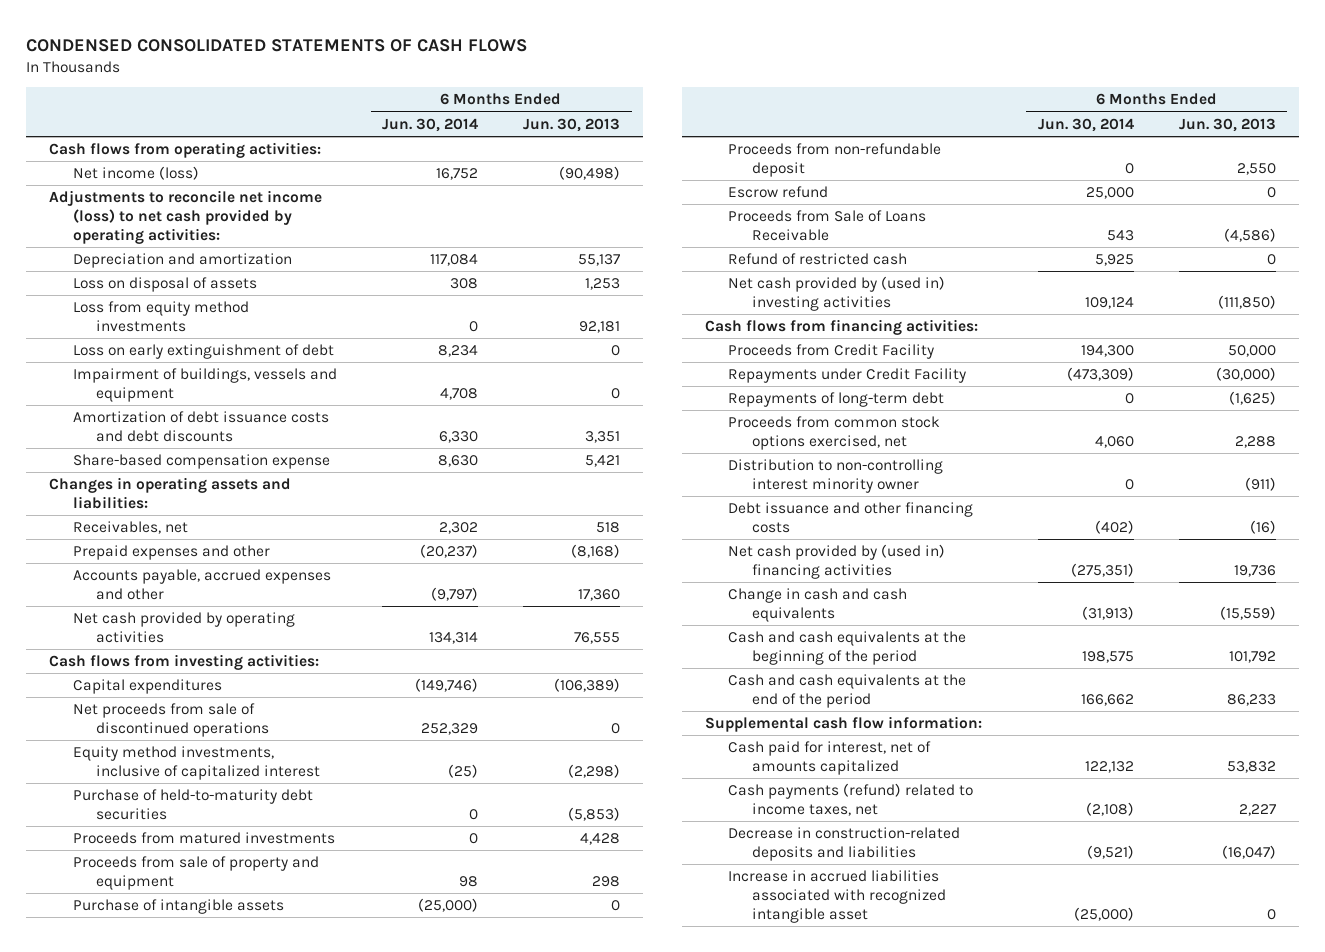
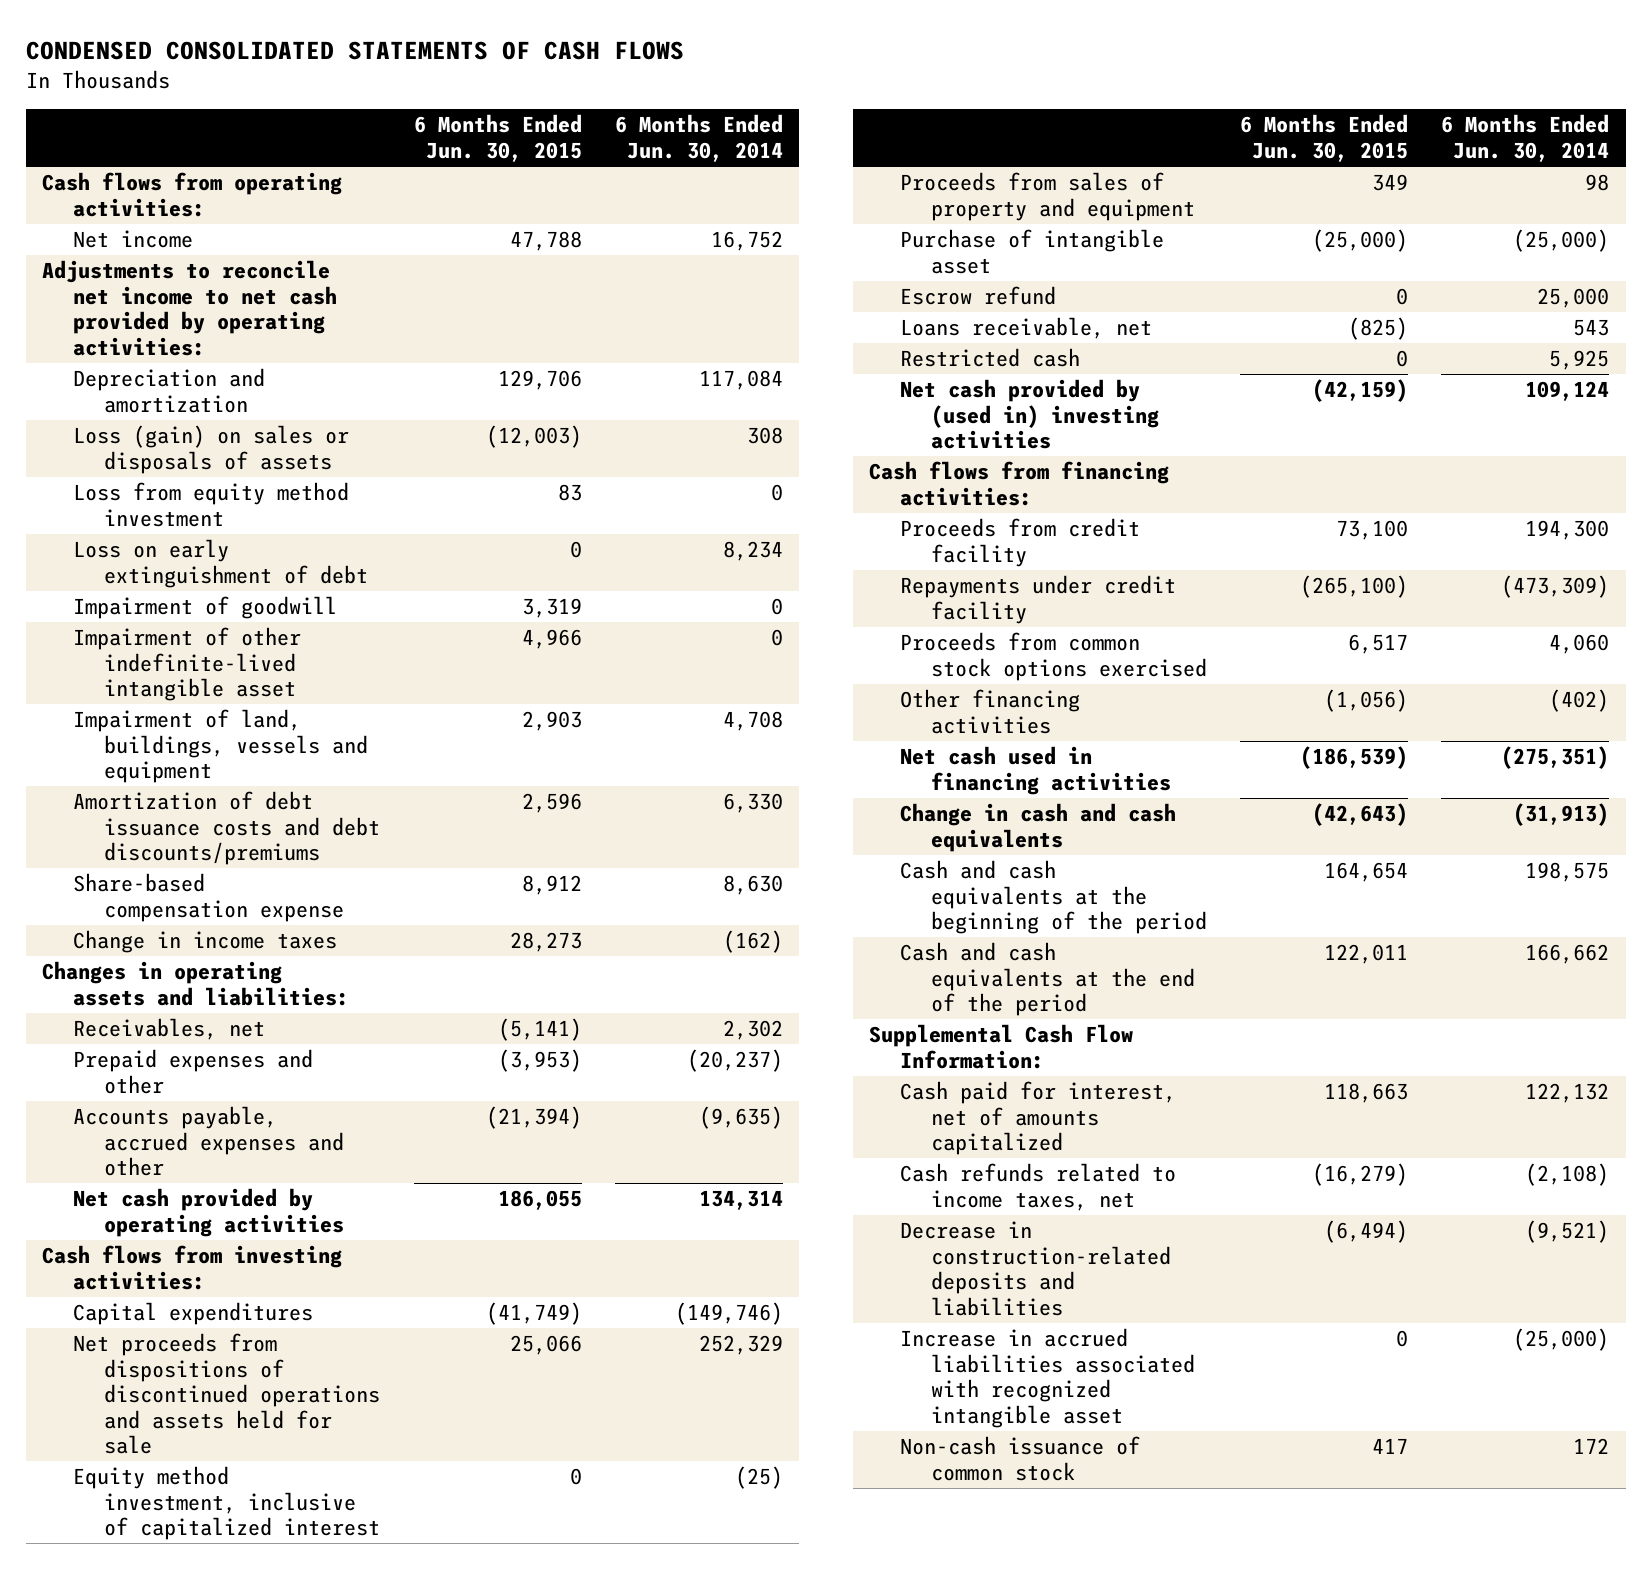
[523,117,621,132] Jun. 30, 2013 -> none
none -> [413,114,582,162] 6 Months Ended Jun. 30, 2015
[72,166,199,181] Net income (loss) -> [73,230,194,249] Net income
[49,190,323,244] Adjustments to reconcile net income (loss) to net cash provided by operating activities: -> [42,260,338,356] Adjustments to reconcile net income to net cash provided by operating activities:
[72,277,257,293] Loss on disposal of assets -> [73,425,350,474] Loss (gain) on sales or disposals of assets
[72,301,249,332] Loss from equity method investments -> [73,482,350,527] Loss from equity method investment
none -> [73,596,338,620] Impairment of goodwill
none -> [73,627,302,702] Impairment of other indefinite-lived intangible asset
[72,368,337,402] Impairment of buildings, vessels and equipment -> [73,709,369,784] Impairment of land, buildings, vessels and equipment
[72,411,329,442] Amortization of debt issuance costs and debt discounts -> [73,791,381,866] Amortization of debt issuance costs and debt discounts/premiums
none -> [73,930,338,954] Change in income taxes
[431,586,479,601] (9,797) -> [698,1106,783,1130] (9,635)
[72,789,313,820] Purchase of held-to-maturity debt securities -> none
[72,832,335,845] Proceeds from matured investments -> none
[728,143,942,177] Proceeds from non-refundable deposit -> none
[72,703,270,737] Net proceeds from sale of discontinued operations -> [73,1333,381,1455] Net proceeds from dispositions of discontinued operations and assets held for sale
[72,746,321,780] Equity method investments, inclusive of capitalized interest -> [73,1466,381,1541] Equity method investment, inclusive of capitalized interest
[72,856,319,890] Proceeds from sale of property and equipment -> [900,172,1196,221] Proceeds from sales of property and equipment
[72,899,284,915] Purchase of intangible assets -> [900,229,1165,274] Purchase of intangible asset
[728,210,927,241] Proceeds from Sale of Loans Receivable -> [900,317,1153,340] Loans receivable, net
[728,253,908,266] Refund of restricted cash -> [900,348,1081,368] Restricted cash
[728,392,945,408] Repayments of long-term debt -> none
[728,459,944,493] Distribution to non-controlling interest minority owner -> none
[728,502,974,533] Debt issuance and other financing costs -> none
[728,344,935,360] Proceeds from Credit Facility -> [900,518,1141,567] Proceeds from credit facility
[728,368,967,384] Repayments under Credit Facility -> [900,575,1177,624] Repayments under credit facility
[728,416,941,450] Proceeds from common stock options exercised, net -> [900,632,1208,681] Proceeds from common stock options exercised
none -> [900,689,1081,734] Other financing activities
[728,544,946,579] Net cash provided by (used in) financing activities -> [900,746,1172,795] Net cash used in financing activities
[704,716,982,733] Supplemental cash flow information: -> [869,1024,1134,1069] Supplemental Cash Flow Information:
[728,783,974,816] Cash payments (refund) related to income taxes, net -> [900,1163,1177,1211] Cash refunds related to income taxes, net
none -> [900,1436,1141,1481] Non-cash issuance of common stock

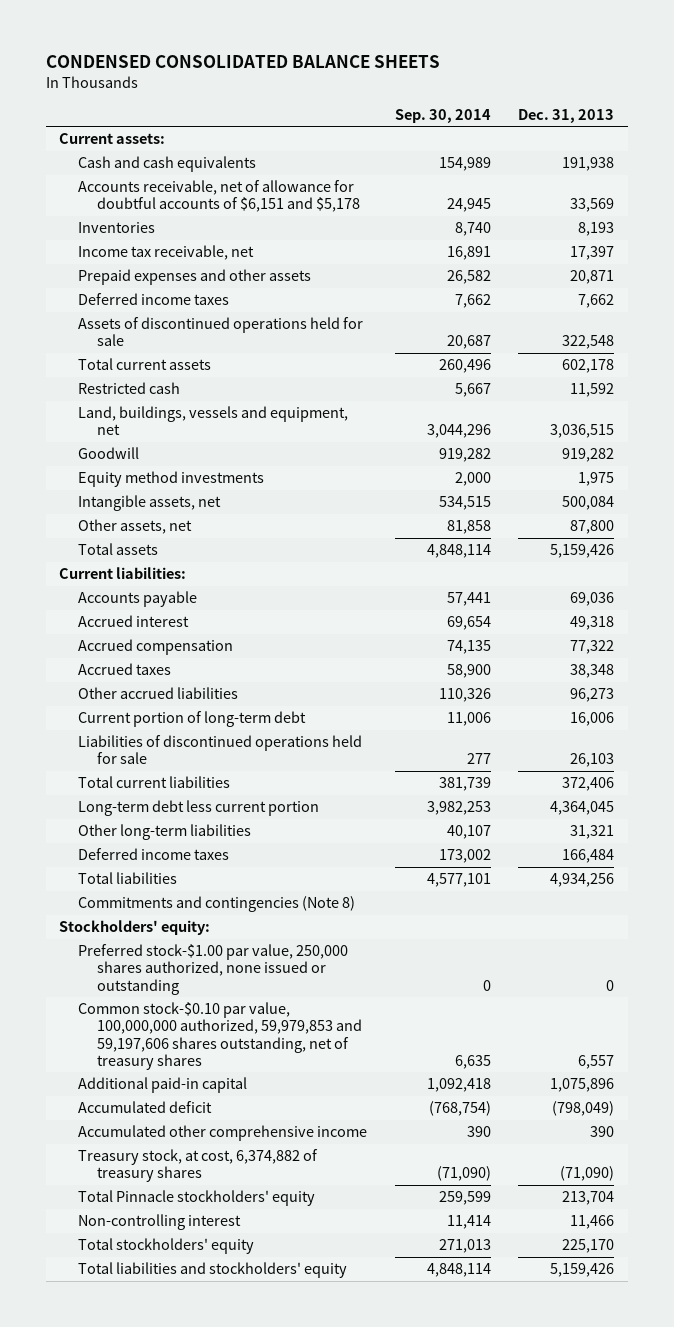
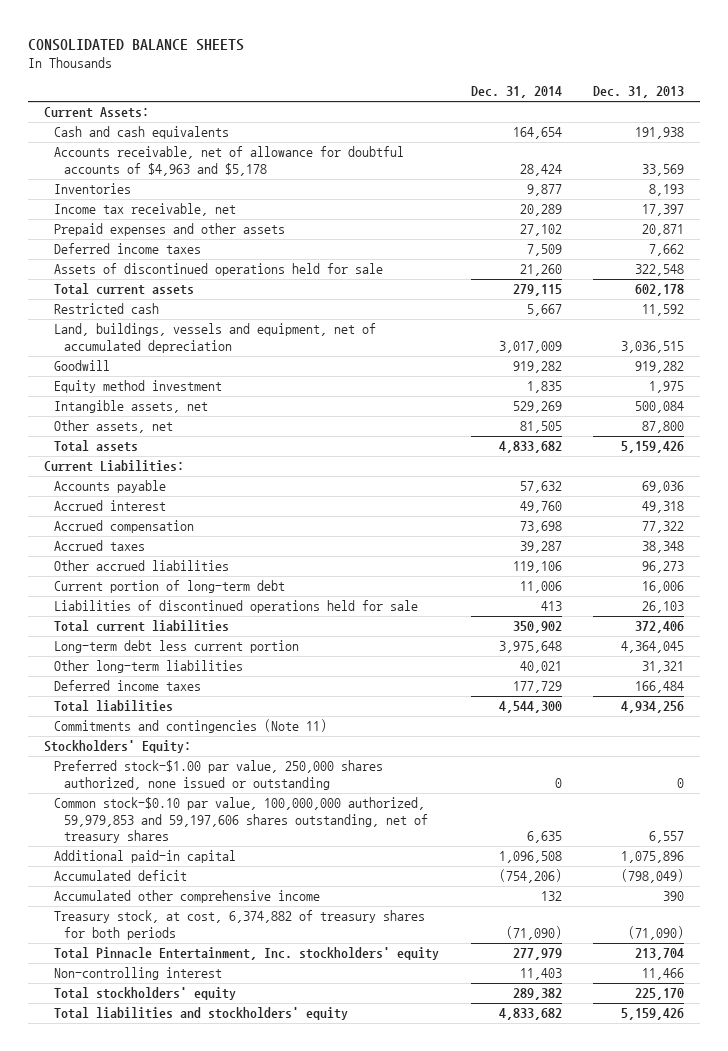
[45,55,440,69] CONDENSED CONSOLIDATED BALANCE SHEETS -> [28,39,245,52] CONSOLIDATED BALANCE SHEETS
[394,108,491,123] Sep. 30, 2014 -> none
none -> [470,86,562,99] Dec. 31, 2014
[59,133,166,145] Current assets: -> [43,107,149,119] Current Assets:
[78,180,361,213] Accounts receivable, net of allowance for doubtful accounts of $6,151 and $5,178 -> [54,146,405,176] Accounts receivable, net of allowance for doubtful accounts of $4,963 and $5,178
[78,406,349,436] Land, buildings, vessels and equipment, net -> [54,323,377,353] Land, buildings, vessels and equipment, net of accumulated depreciation
[78,471,265,488] Equity method investments -> [54,380,223,394] Equity method investment
[59,567,187,580] Current liabilities: -> [43,460,184,473] Current Liabilities:
[78,896,356,913] Commitments and contingencies (Note 8) -> [54,719,328,734] Commitments and contingencies (Note 11)
[59,920,211,936] Stockholders' equity: -> [43,740,191,754] Stockholders' Equity:
[78,1149,319,1183] Treasury stock, at cost, 6,374,882 of treasury shares -> [54,910,426,940] Treasury stock, at cost, 6,374,882 of treasury shares for both periods
[78,1190,316,1207] Total Pinnacle stockholders' equity -> [54,947,440,961] Total Pinnacle Entertainment, Inc. stockholders' equity

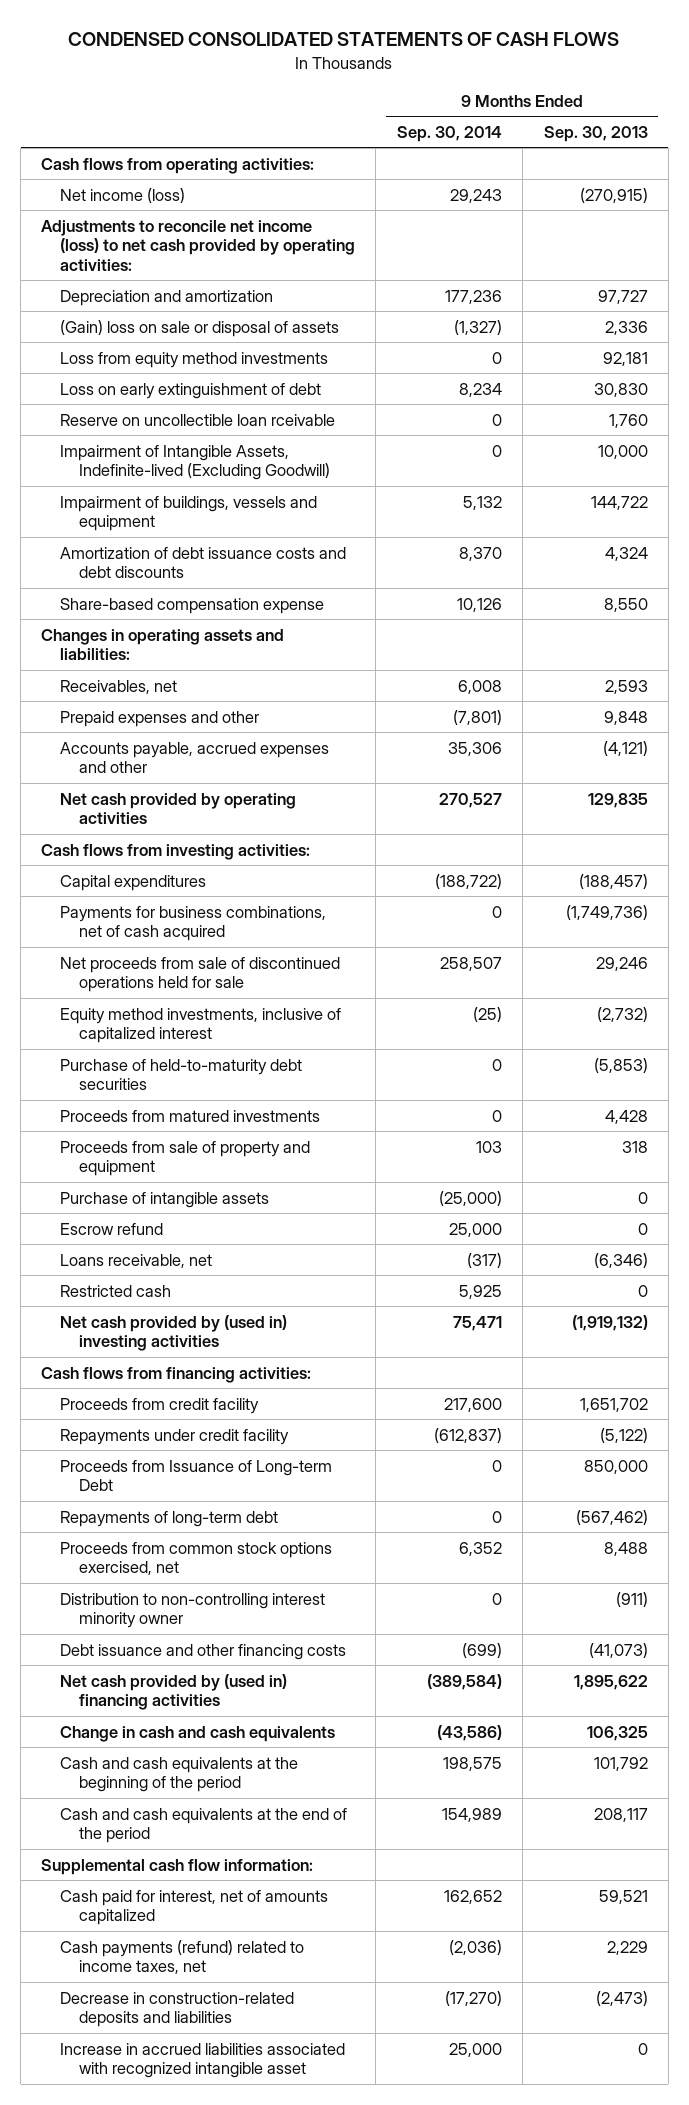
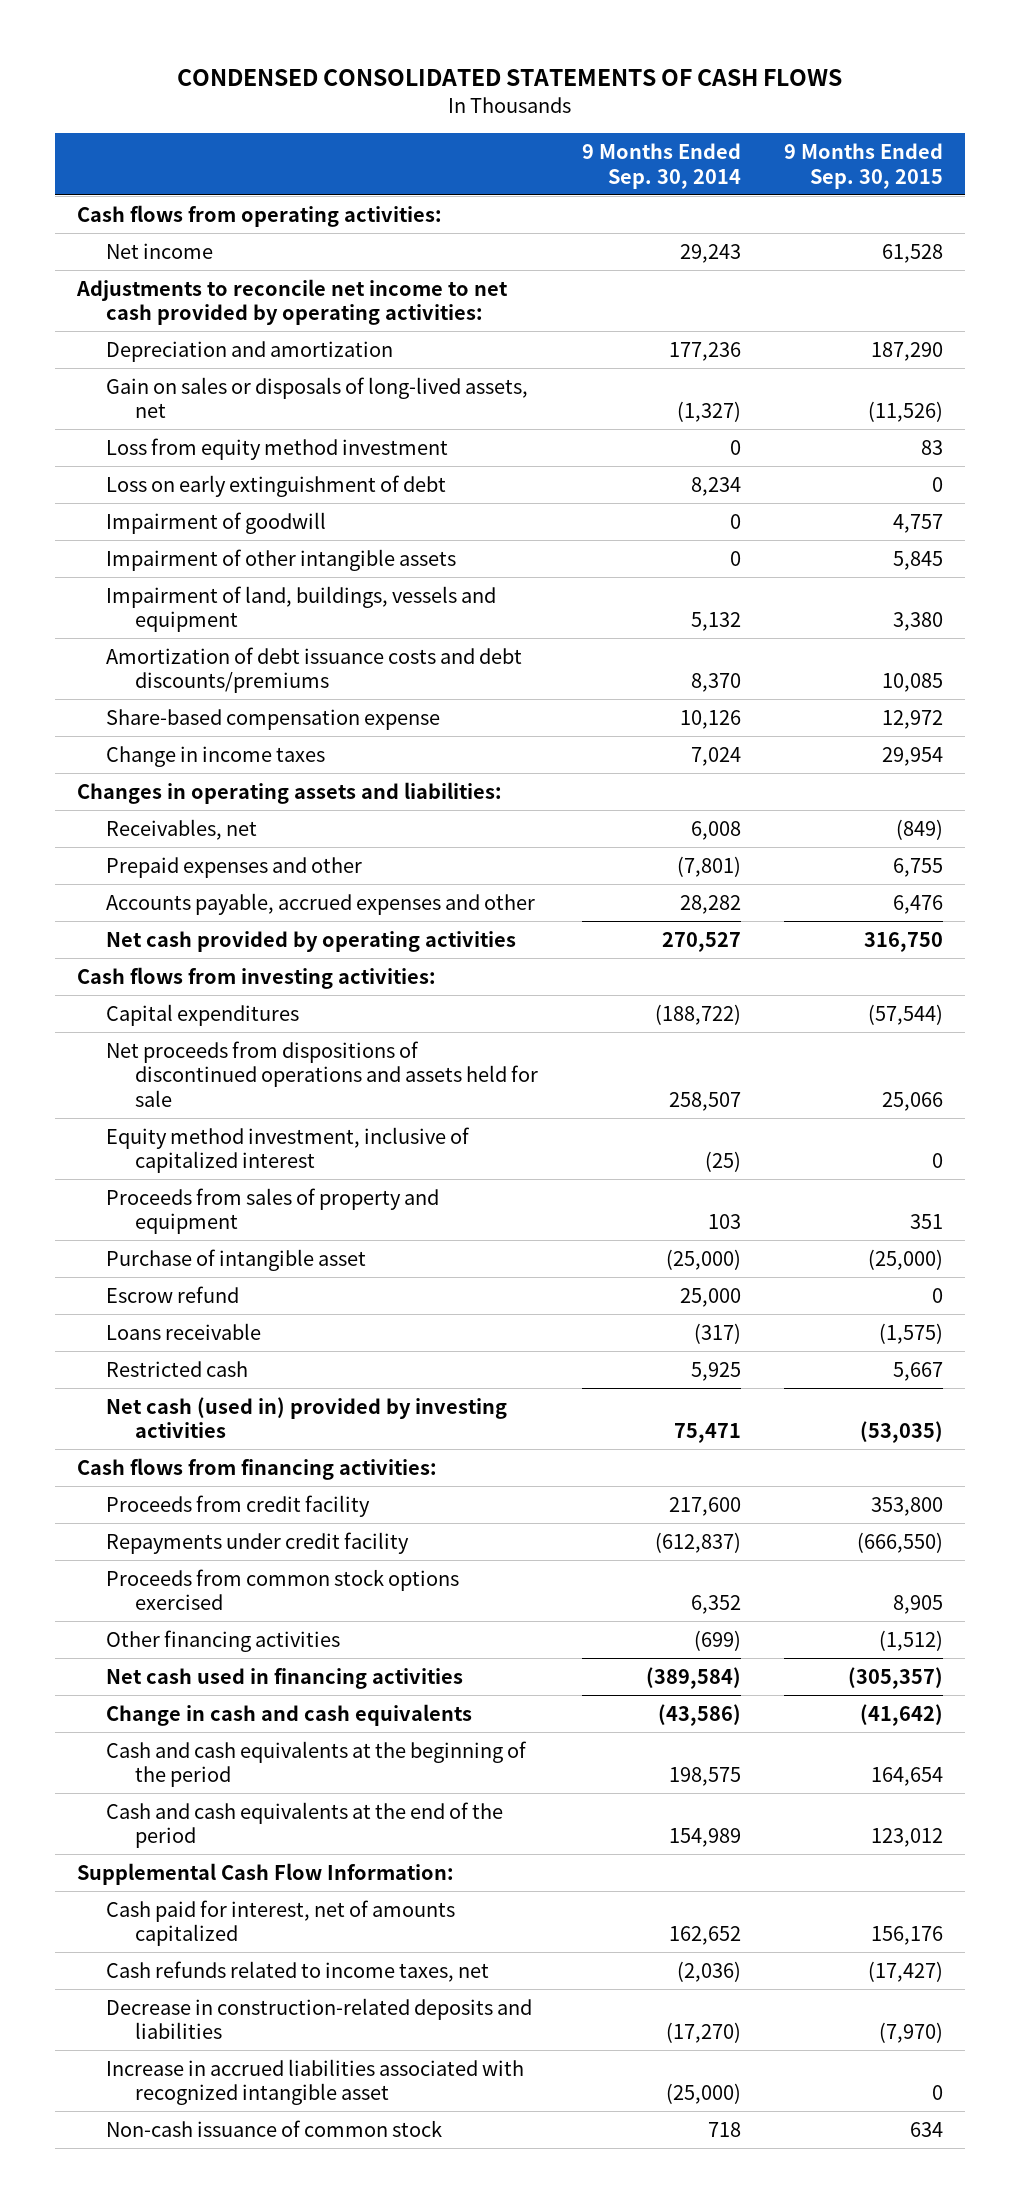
[543,125,648,142] Sep. 30, 2013 -> none
none -> [784,142,944,189] 9 Months Ended Sep. 30, 2015
[60,187,186,203] Net income (loss) -> [105,242,213,259] Net income
[41,219,356,271] Adjustments to reconcile net income (loss) to net cash provided by operating activities: -> [75,278,508,326] Adjustments to reconcile net income to net cash provided by operating activities:
[60,319,340,337] (Gain) loss on sale or disposal of assets -> [105,376,528,419] Gain on sales or disposals of long-lived assets, net
[60,351,329,368] Loss from equity method investments -> [105,437,448,460] Loss from equity method investment
[60,413,336,426] Reserve on uncollectible loan rceivable -> none
[60,444,330,481] Impairment of Intangible Assets, Indefinite-lived (Excluding Goodwill) -> none
none -> [105,511,326,534] Impairment of goodwill
none -> [105,548,456,571] Impairment of other intangible assets
[60,495,318,532] Impairment of buildings, vessels and equipment -> [105,585,496,633] Impairment of land, buildings, vessels and equipment
[60,546,347,579] Amortization of debt issuance costs and debt discounts -> [105,646,522,694] Amortization of debt issuance costs and debt discounts/premiums
none -> [105,745,325,767] Change in income taxes
[447,741,502,756] 35,306 -> [679,894,741,914] 28,282
[60,905,327,942] Payments for business combinations, net of cash acquired -> none
[60,1058,303,1091] Purchase of held-to-maturity debt securities -> none
[60,1109,321,1122] Proceeds from matured investments -> none
[60,956,341,993] Net proceeds from sale of discontinued operations held for sale -> [105,1040,538,1107] Net proceeds from dispositions of discontinued operations and assets held for sale
[60,1007,342,1044] Equity method investments, inclusive of capitalized interest -> [105,1126,470,1174] Equity method investment, inclusive of capitalized interest
[60,1140,311,1177] Proceeds from sale of property and equipment -> [105,1187,439,1235] Proceeds from sales of property and equipment
[60,1191,270,1208] Purchase of intangible assets -> [105,1248,366,1271] Purchase of intangible asset
[60,1253,213,1268] Loans receivable, net -> [105,1322,261,1340] Loans receivable
[60,1314,288,1352] Net cash provided by (used in) investing activities -> [105,1396,507,1439] Net cash (used in) provided by investing activities
[60,1459,333,1492] Proceeds from Issuance of Long-term Debt -> none
[60,1510,279,1527] Repayments of long-term debt -> none
[60,1592,326,1629] Distribution to non-controlling interest minority owner -> none
[60,1541,333,1576] Proceeds from common stock options exercised, net -> [105,1568,459,1611] Proceeds from common stock options exercised
[60,1643,347,1660] Debt issuance and other financing costs -> [105,1629,340,1652] Other financing activities
[60,1673,288,1711] Net cash provided by (used in) financing activities -> [105,1667,463,1689] Net cash used in financing activities
[41,1858,314,1875] Supplemental cash flow information: -> [76,1862,454,1885] Supplemental Cash Flow Information:
[60,1939,305,1975] Cash payments (refund) related to income taxes, net -> [105,1960,489,1982] Cash refunds related to income taxes, net
[448,2042,502,2057] 25,000 -> [665,2083,741,2105] (25,000)
none -> [105,2119,442,2137] Non-cash issuance of common stock

